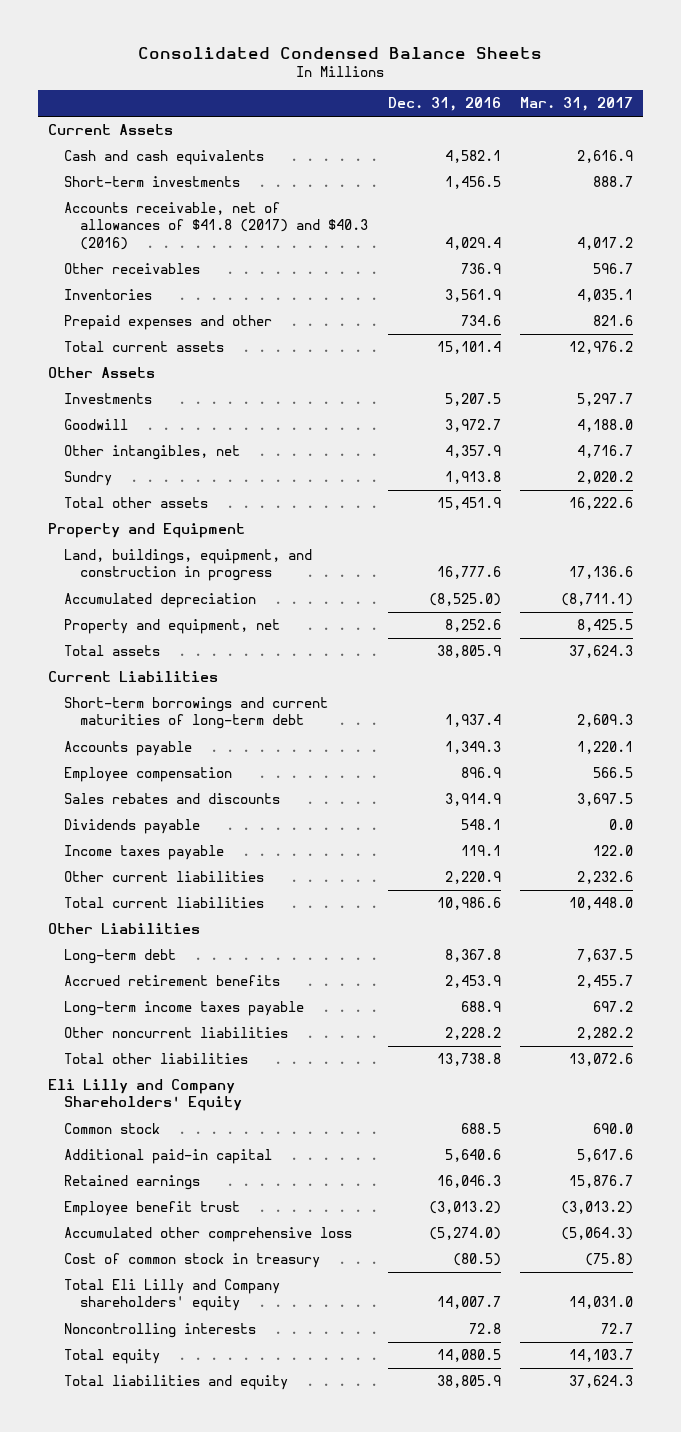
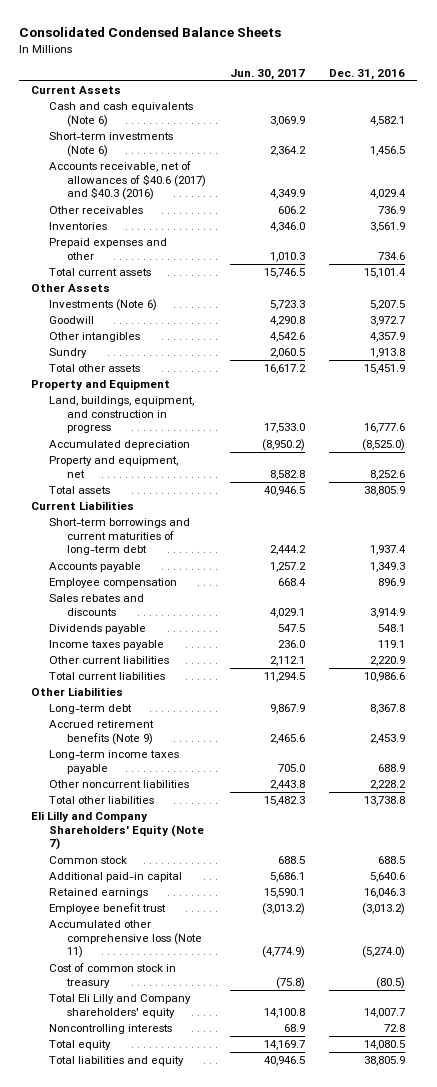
[520,97,634,112] Mar. 31, 2017 -> none
none -> [229,68,305,80] Jun. 30, 2017
[64,150,265,166] Cash and cash equivalents -> [49,102,194,127] Cash and cash equivalents (Note 6)
[64,176,241,188] Short-term investments -> [49,132,174,157] Short-term investments (Note 6)
[64,202,369,250] Accounts receivable, net of allowances of $41.8 (2017) and $40.3 (2016) -> [49,161,206,201] Accounts receivable, net of allowances of $40.6 (2017) and $40.3 (2016)
[64,393,153,405] Investments -> [49,299,158,312] Investments (Note 6)
[64,445,241,461] Other intangibles, net -> [49,332,141,343] Other intangibles
[64,975,281,987] Accrued retirement benefits -> [49,720,155,745] Accrued retirement benefits (Note 9)
[47,1079,243,1112] Eli Lilly and Company Shareholders' Equity -> [31,811,205,851] Eli Lilly and Company Shareholders' Equity (Note 7)
[64,1227,353,1243] Accumulated other comprehensive loss -> [49,920,202,959] Accumulated other comprehensive loss (Note 11)

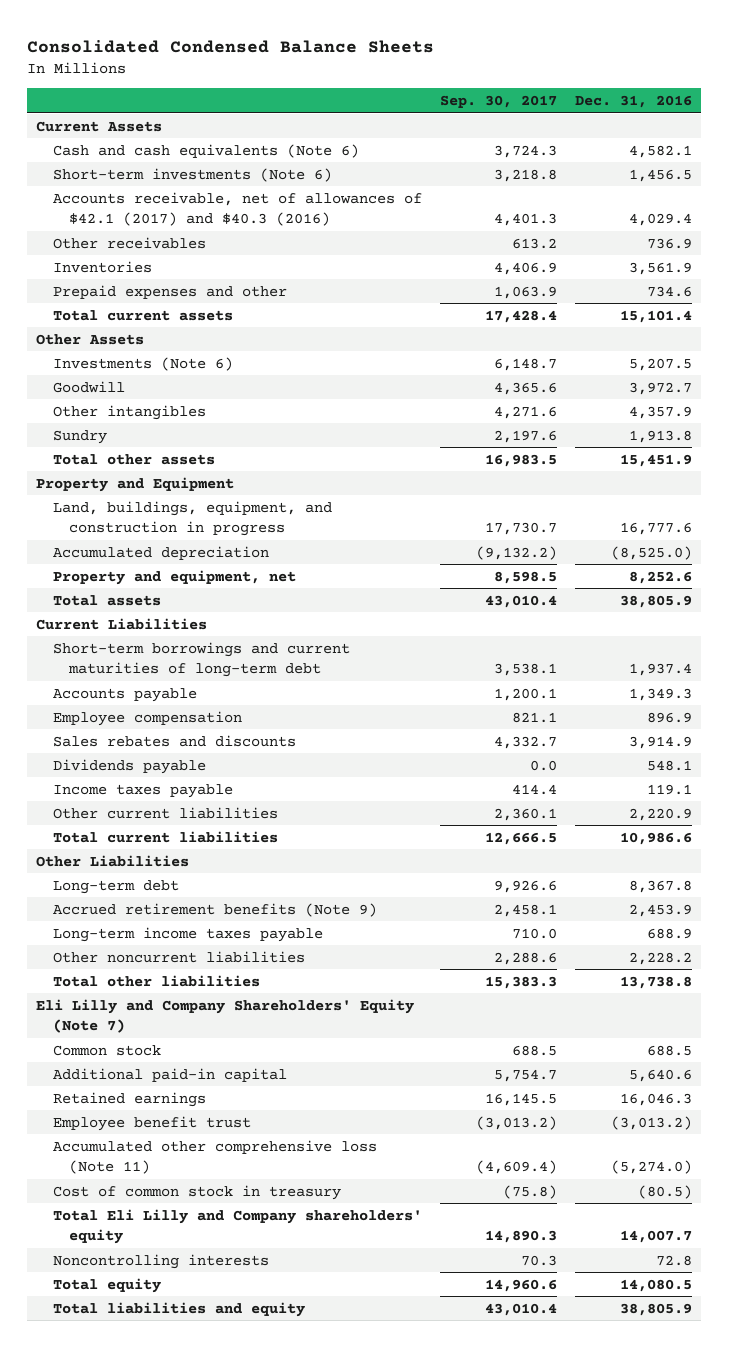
[229,68,305,80] Jun. 30, 2017 -> none
none -> [440,95,558,109] Sep. 30, 2017
[49,161,206,201] Accounts receivable, net of allowances of $40.6 (2017) and $40.3 (2016) -> [52,191,422,227] Accounts receivable, net of allowances of $42.1 (2017) and $40.3 (2016)

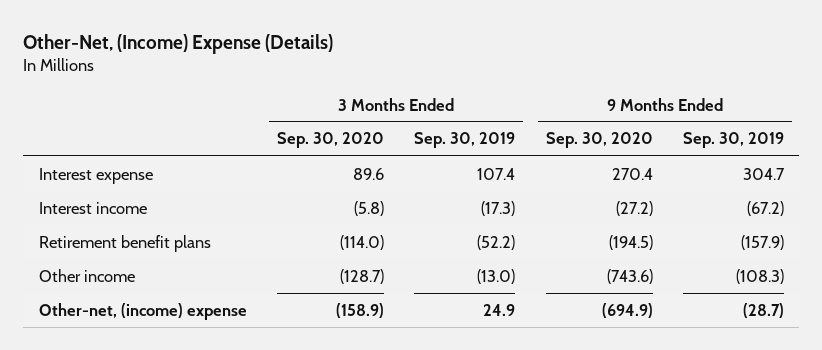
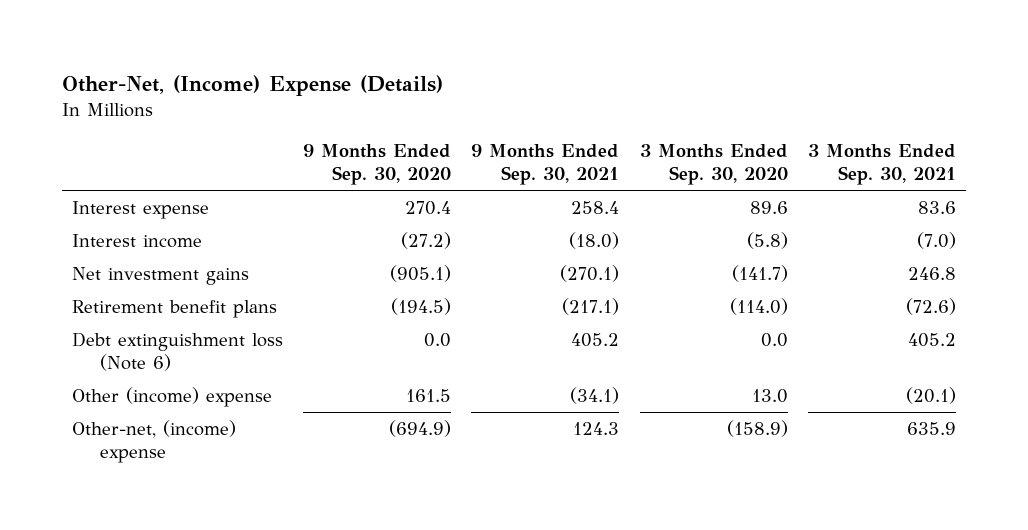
[414,132,516,149] Sep. 30, 2019 -> none
[682,132,784,149] Sep. 30, 2019 -> none
none -> [471,144,620,186] 9 Months Ended Sep. 30, 2021
none -> [807,144,956,186] 3 Months Ended Sep. 30, 2021
none -> [71,266,249,285] Net investment gains
none -> [71,331,283,371] Debt extinguishment loss (Note 6)
[38,268,135,282] Other income -> [71,386,272,407] Other (income) expense
[339,268,384,284] (128.7) -> [751,388,788,403] 13.0
[606,268,653,284] (743.6) -> [406,388,452,402] 161.5

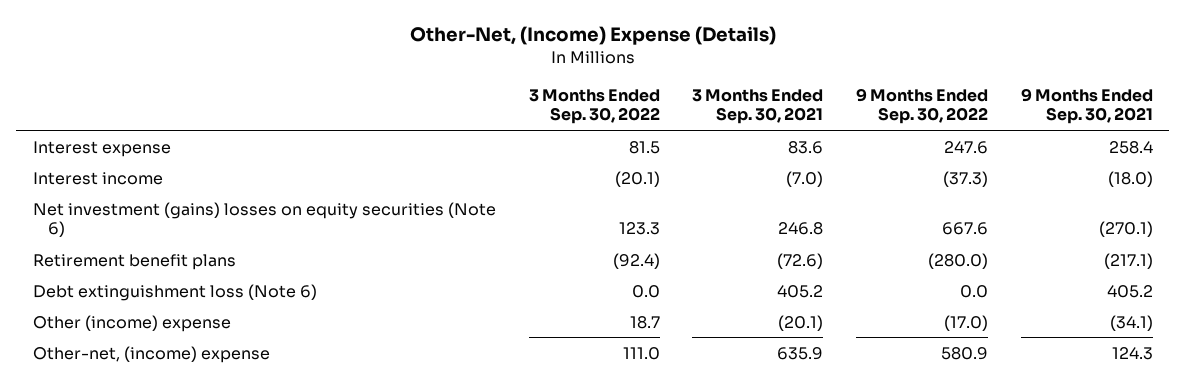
[303,144,452,186] 9 Months Ended Sep. 30, 2020 -> none
[639,144,788,186] 3 Months Ended Sep. 30, 2020 -> none
none -> [528,88,660,125] 3 Months Ended Sep. 30, 2022
none -> [856,87,989,125] 9 Months Ended Sep. 30, 2022
[71,266,249,285] Net investment gains -> [32,201,496,238] Net investment (gains) losses on equity securities (Note 6)

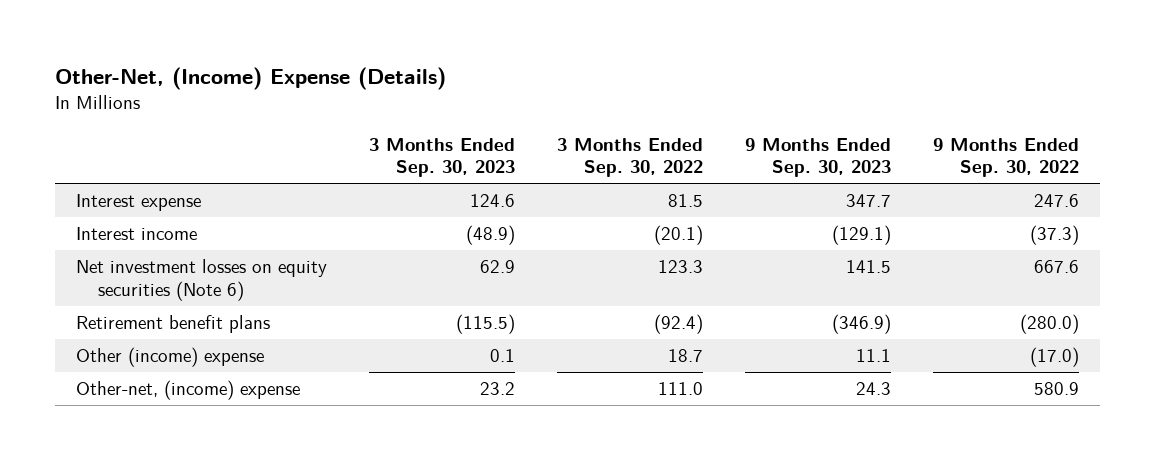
[692,88,824,125] 3 Months Ended Sep. 30, 2021 -> none
[1020,87,1153,125] 9 Months Ended Sep. 30, 2021 -> none
none -> [368,137,515,178] 3 Months Ended Sep. 30, 2023
none -> [744,137,891,178] 9 Months Ended Sep. 30, 2023
[32,201,496,238] Net investment (gains) losses on equity securities (Note 6) -> [75,259,327,301] Net investment losses on equity securities (Note 6)
[32,283,317,301] Debt extinguishment loss (Note 6) -> none

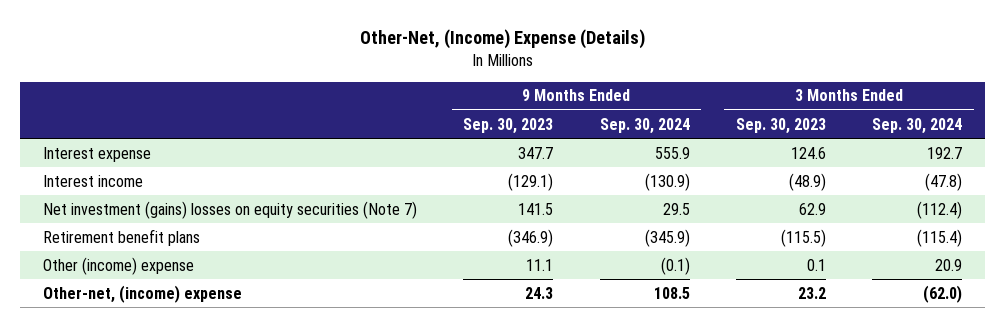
[556,137,703,178] 3 Months Ended Sep. 30, 2022 -> none
[932,137,1079,178] 9 Months Ended Sep. 30, 2022 -> none
none -> [599,117,690,134] Sep. 30, 2024
none -> [872,117,963,134] Sep. 30, 2024
[75,259,327,301] Net investment losses on equity securities (Note 6) -> [43,200,418,219] Net investment (gains) losses on equity securities (Note 7)

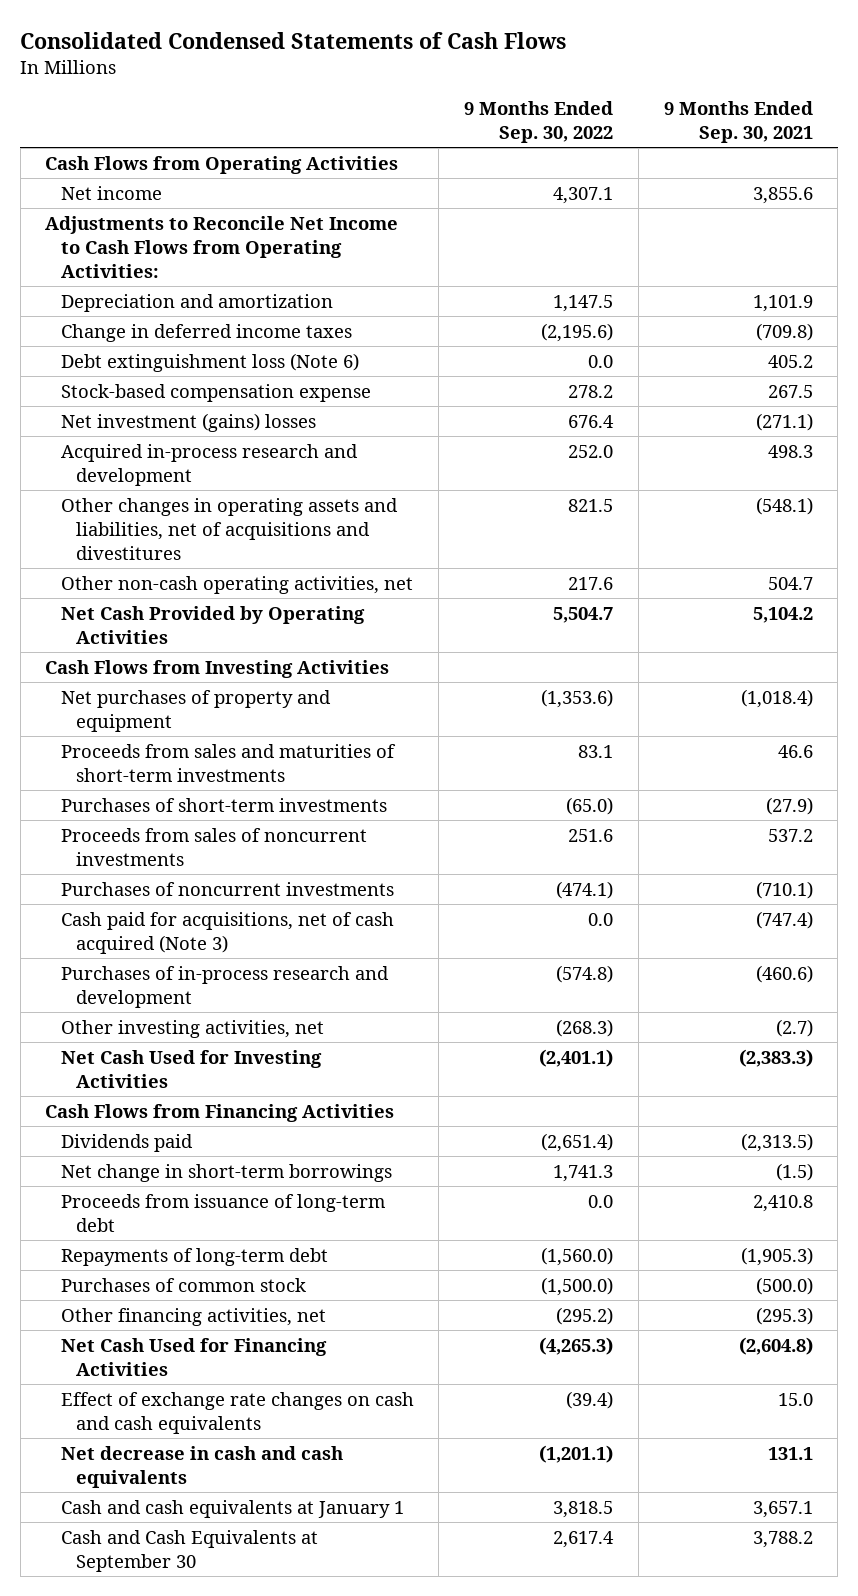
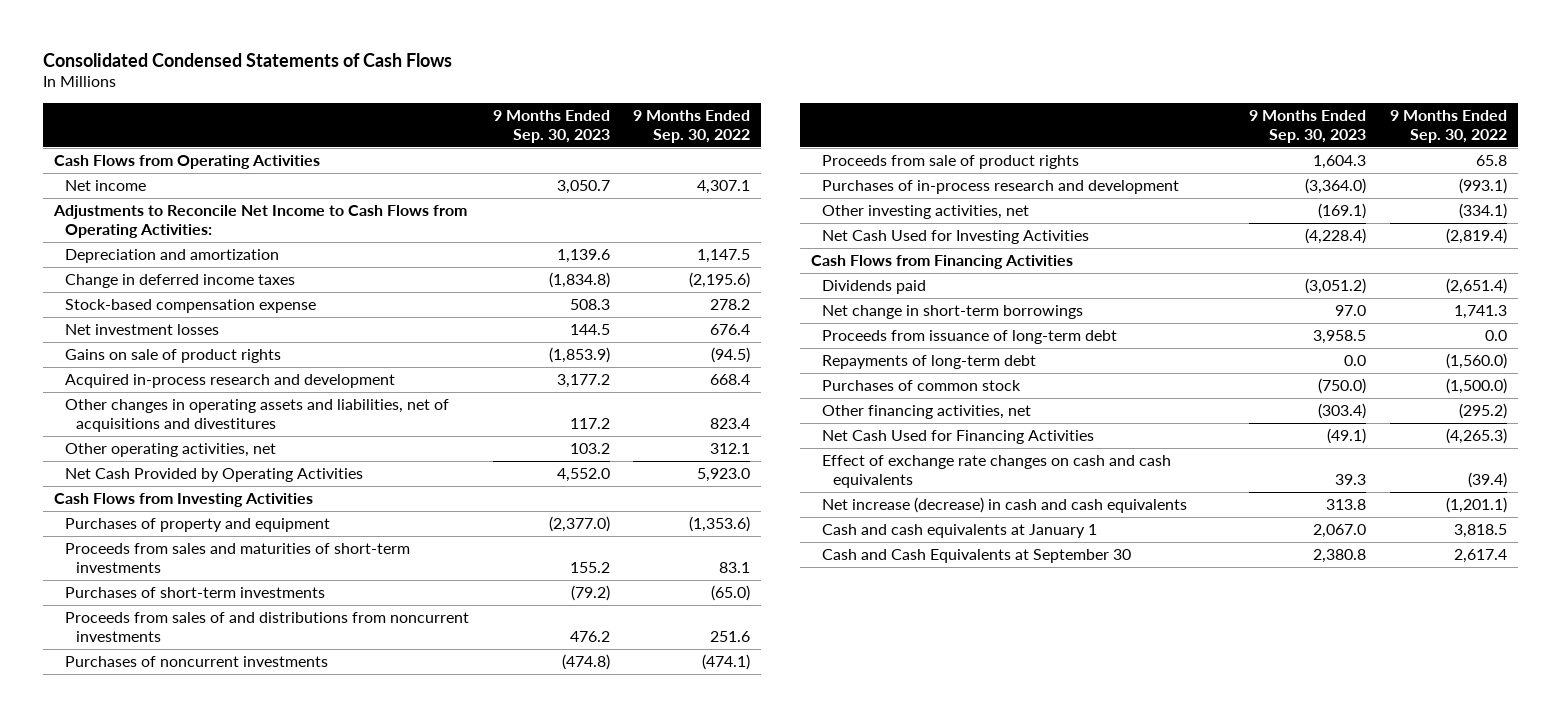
[663,100,813,143] 9 Months Ended Sep. 30, 2021 -> none
none -> [492,109,610,144] 9 Months Ended Sep. 30, 2023
[60,352,359,372] Debt extinguishment loss (Note 6) -> none
[60,412,316,432] Net investment (gains) losses -> [65,323,220,335] Net investment losses
none -> [65,348,282,363] Gains on sale of product rights
[568,444,614,458] 252.0 -> [709,373,750,385] 668.4
[568,498,614,512] 821.5 -> [709,418,750,430] 823.4
[60,575,413,594] Other non-cash operating activities, net -> [65,442,277,457] Other operating activities, net
[568,576,614,590] 217.6 -> [709,442,750,454] 312.1
[553,606,614,623] 5,504.7 -> [696,467,750,482] 5,923.0
[60,689,331,732] Net purchases of property and equipment -> [65,517,331,532] Purchases of property and equipment
[60,827,367,866] Proceeds from sales of noncurrent investments -> [65,611,470,643] Proceeds from sales of and distributions from noncurrent investments
[60,911,394,954] Cash paid for acquisitions, net of cash acquired (Note 3) -> none
none -> [822,154,1080,169] Proceeds from sale of product rights
[556,964,614,983] (574.8) -> [1458,177,1507,194] (993.1)
[556,1018,614,1037] (268.3) -> [1458,202,1507,219] (334.1)
[539,1048,614,1067] (2,401.1) -> [1445,227,1507,244] (2,819.4)
[60,1445,343,1488] Net decrease in cash and cash equivalents -> [822,496,1188,513] Net increase (decrease) in cash and cash equivalents

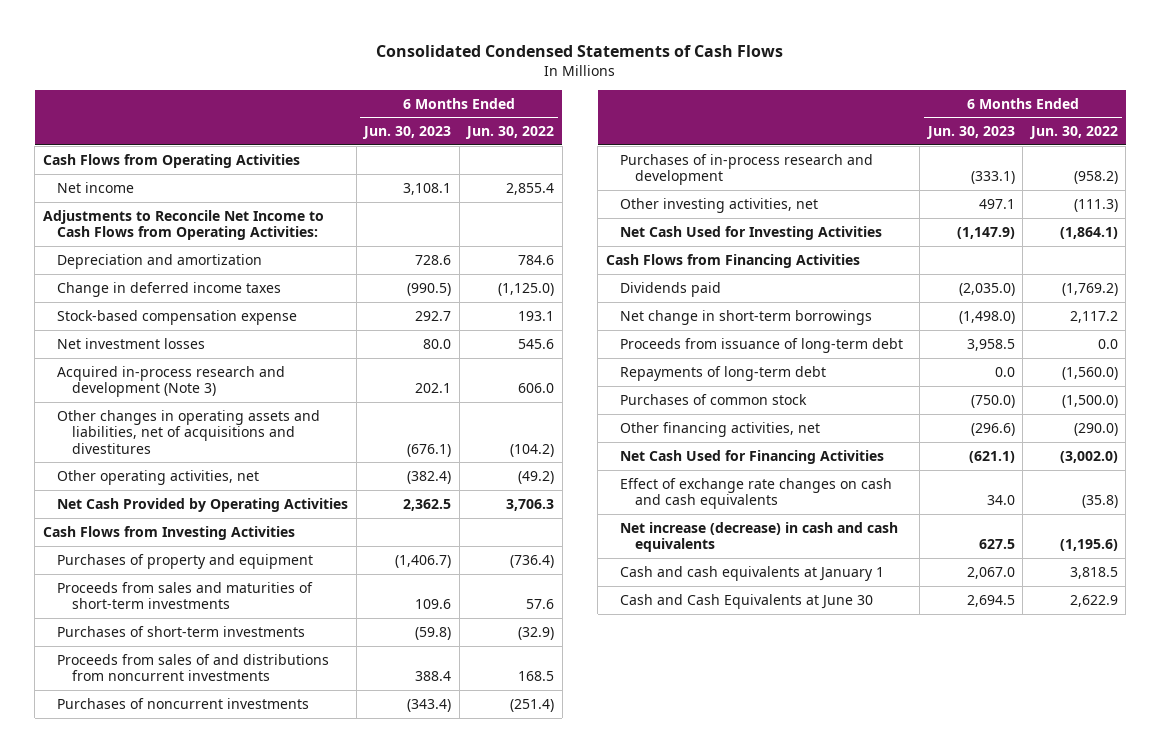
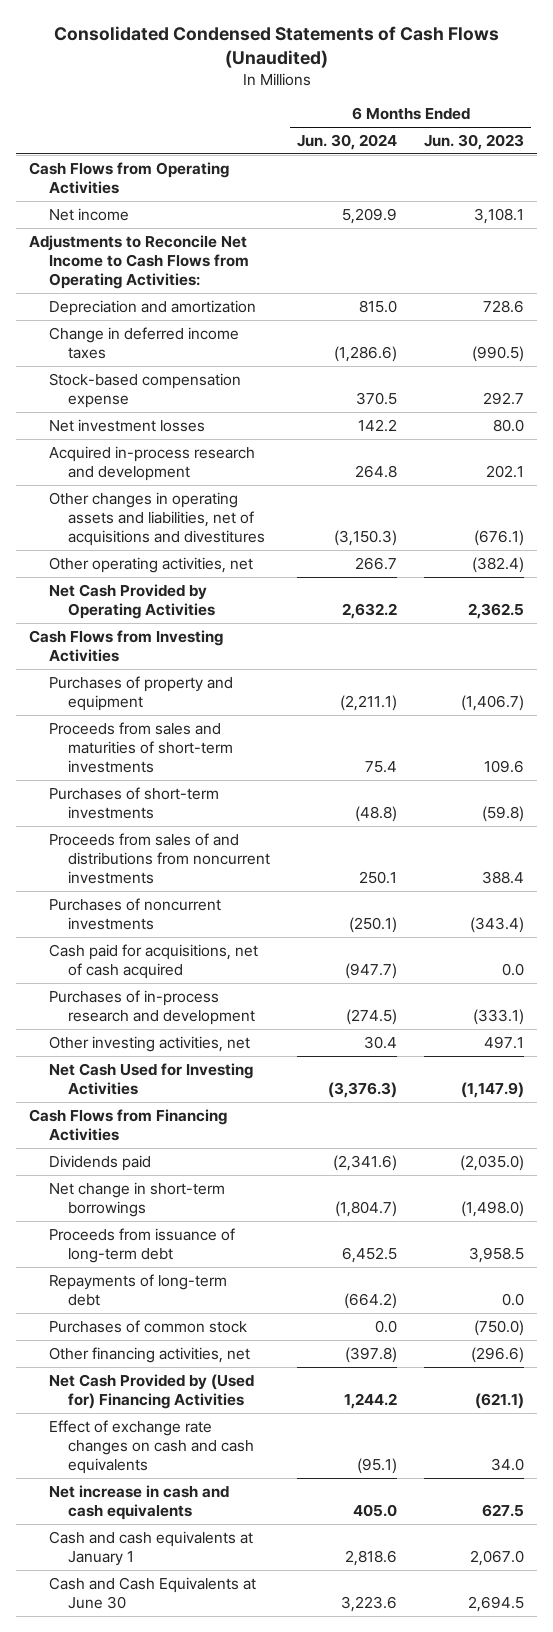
[376,44,784,57] Consolidated Condensed Statements of Cash Flows -> [53,25,499,69] Consolidated Condensed Statements of Cash Flows (Unaudited)
[465,126,555,140] Jun. 30, 2022 -> none
none -> [297,133,398,150] Jun. 30, 2024
[57,365,286,398] Acquired in-process research and development (Note 3) -> [48,445,255,482] Acquired in-process research and development
none -> [48,943,258,980] Cash paid for acquisitions, net of cash acquired
[620,449,885,464] Net Cash Used for Financing Activities -> [48,1373,254,1410] Net Cash Provided by (Used for) Financing Activities
[620,521,899,553] Net increase (decrease) in cash and cash equivalents -> [48,1484,229,1521] Net increase in cash and cash equivalents

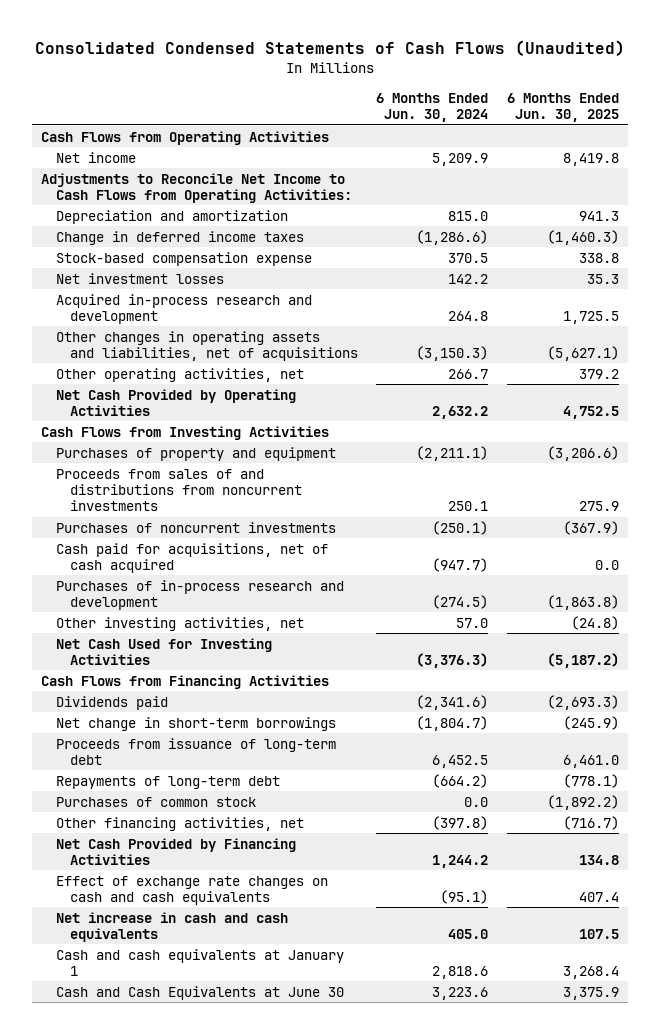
[424,133,525,150] Jun. 30, 2023 -> none
none -> [506,93,619,123] 6 Months Ended Jun. 30, 2025
[48,491,266,547] Other changes in operating assets and liabilities, net of acquisitions and divestitures -> [55,330,359,362] Other changes in operating assets and liabilities, net of acquisitions
[48,721,234,774] Proceeds from sales and maturities of short-term investments -> none
[48,786,219,820] Purchases of short-term investments -> none
[364,1035,398,1049] 30.4 -> [456,617,489,628] 57.0
[48,1373,254,1410] Net Cash Provided by (Used for) Financing Activities -> [55,837,296,866] Net Cash Provided by Financing Activities

